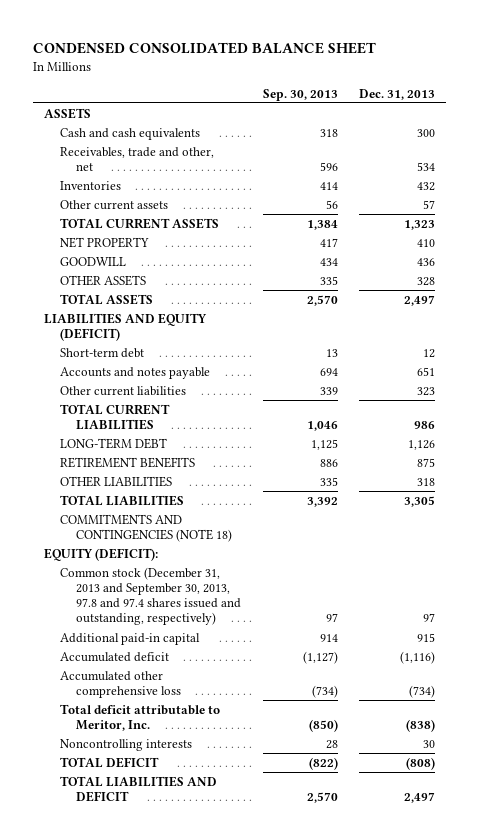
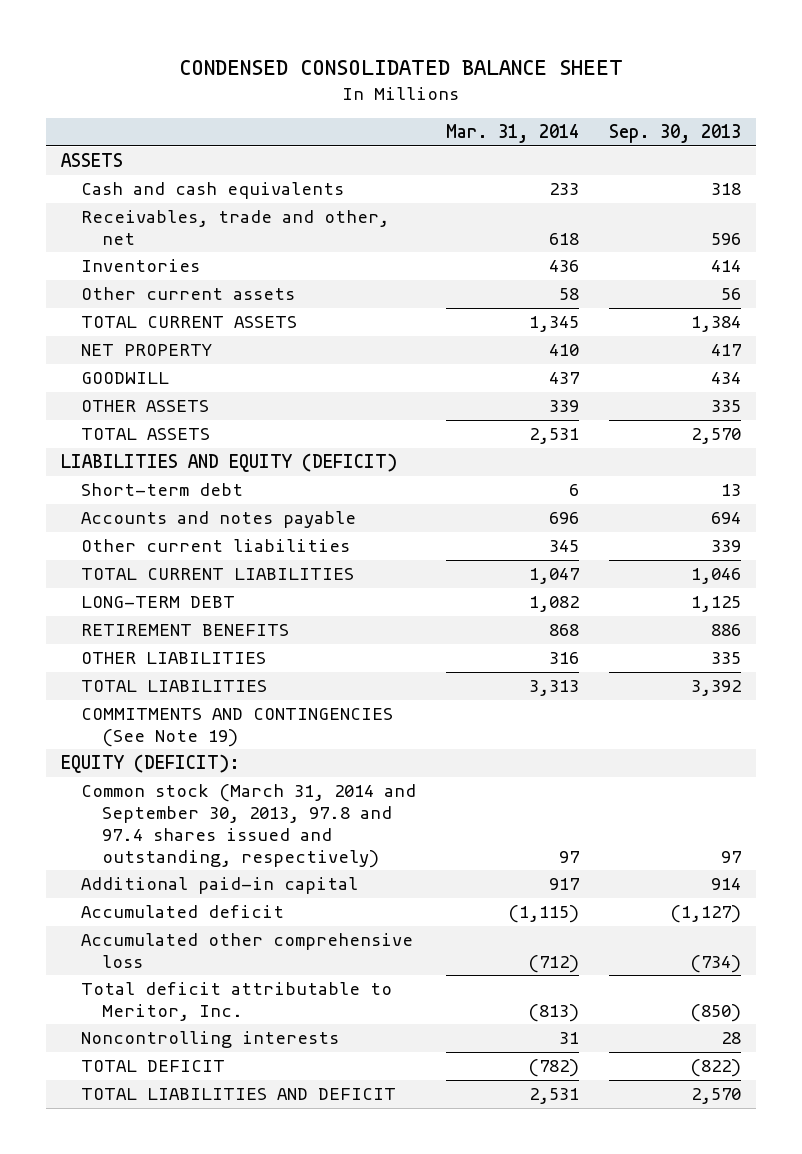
[359,88,436,100] Dec. 31, 2013 -> none
none -> [446,124,580,144] Mar. 31, 2014
[59,513,233,542] COMMITMENTS AND CONTINGENCIES (NOTE 18) -> [81,708,394,748] COMMITMENTS AND CONTINGENCIES (See Note 19)
[59,566,242,626] Common stock (December 31, 2013 and September 30, 2013, 97.8 and 97.4 shares issued and outstanding, respectively) -> [81,784,417,868] Common stock (March 31, 2014 and September 30, 2013, 97.8 and 97.4 shares issued and outstanding, respectively)

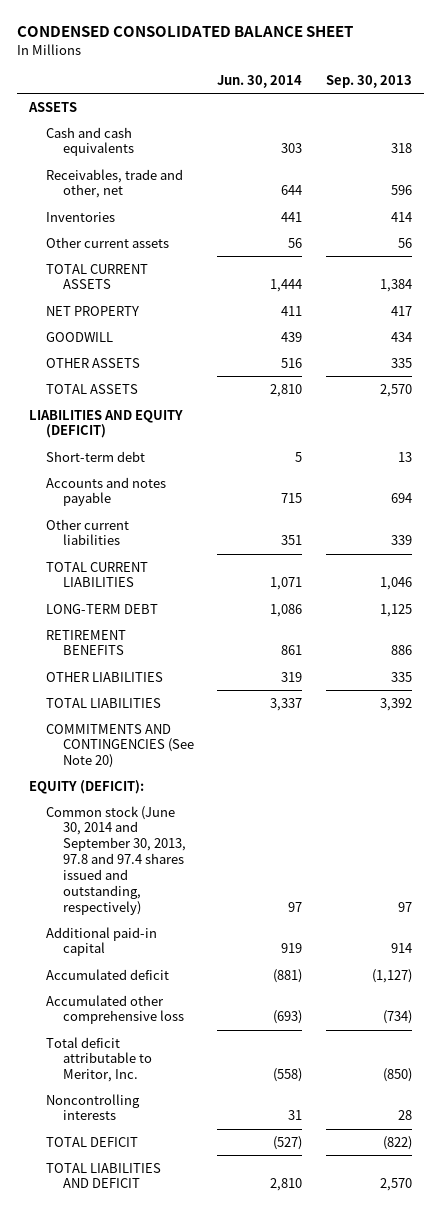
[446,124,580,144] Mar. 31, 2014 -> none
none -> [217,75,303,89] Jun. 30, 2014
[81,708,394,748] COMMITMENTS AND CONTINGENCIES (See Note 19) -> [45,723,194,769] COMMITMENTS AND CONTINGENCIES (See Note 20)
[81,784,417,868] Common stock (March 31, 2014 and September 30, 2013, 97.8 and 97.4 shares issued and outstanding, respectively) -> [45,805,186,915] Common stock (June 30, 2014 and September 30, 2013, 97.8 and 97.4 shares issued and outstanding, respectively)

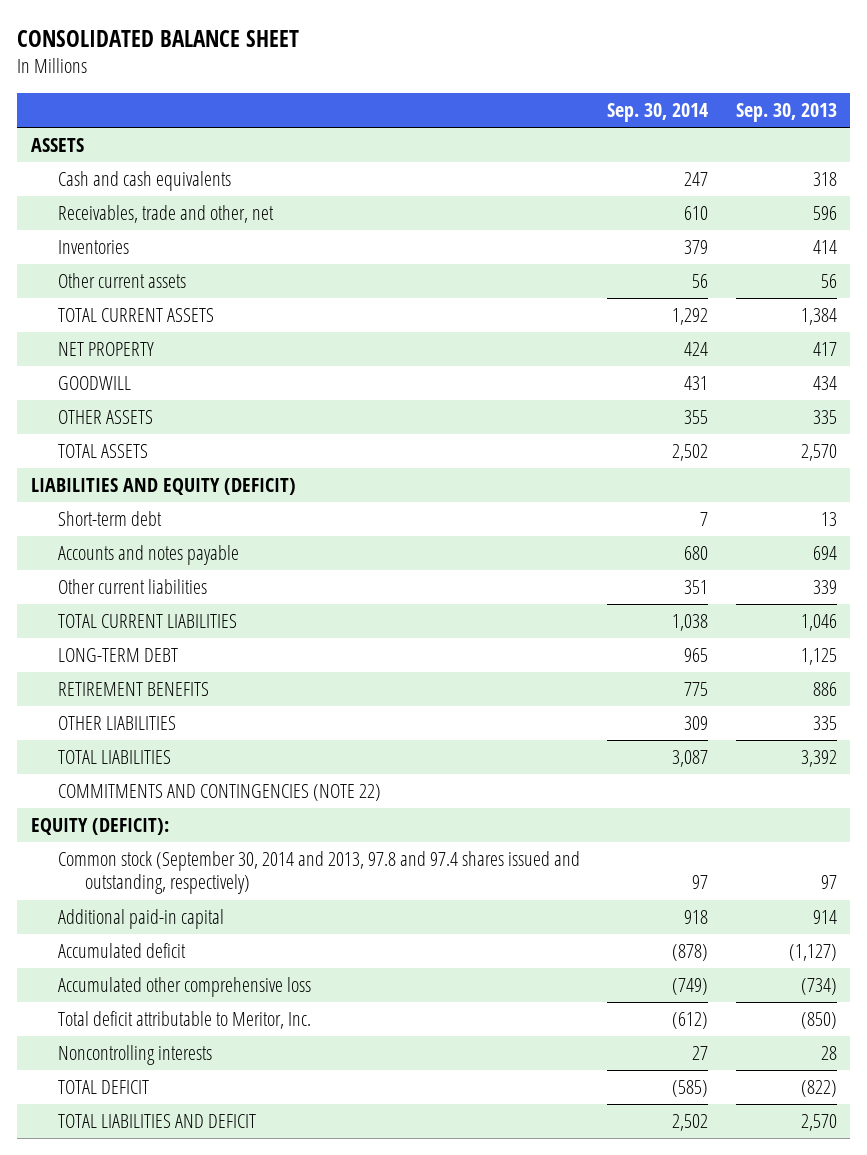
[16,26,353,38] CONDENSED CONSOLIDATED BALANCE SHEET -> [16,30,299,48] CONSOLIDATED BALANCE SHEET
[217,75,303,89] Jun. 30, 2014 -> none
none -> [607,102,709,122] Sep. 30, 2014
[45,723,194,769] COMMITMENTS AND CONTINGENCIES (See Note 20) -> [57,784,381,802] COMMITMENTS AND CONTINGENCIES (NOTE 22)
[45,805,186,915] Common stock (June 30, 2014 and September 30, 2013, 97.8 and 97.4 shares issued and outstanding, respectively) -> [57,851,580,895] Common stock (September 30, 2014 and 2013, 97.8 and 97.4 shares issued and outstanding, respectively)

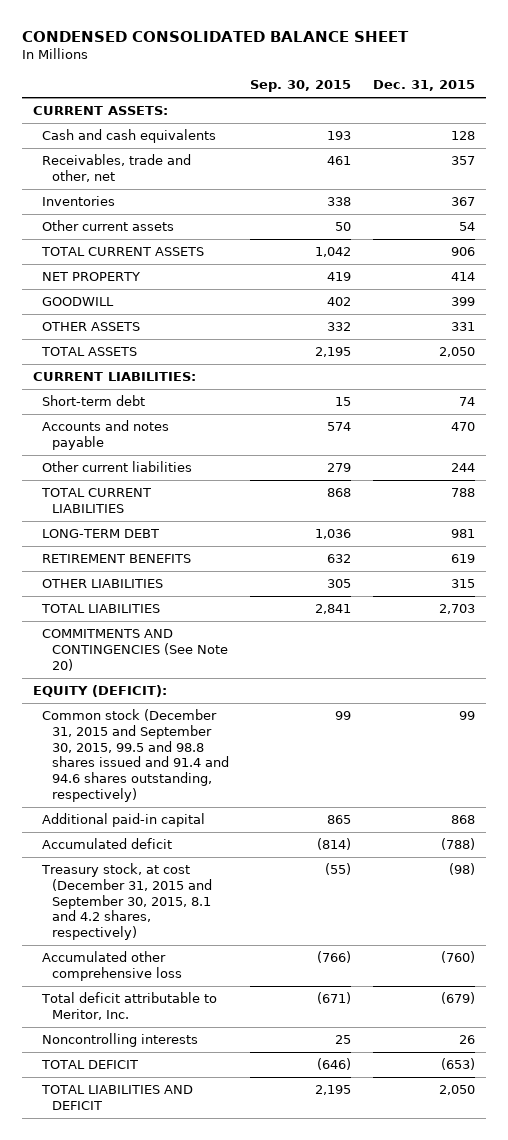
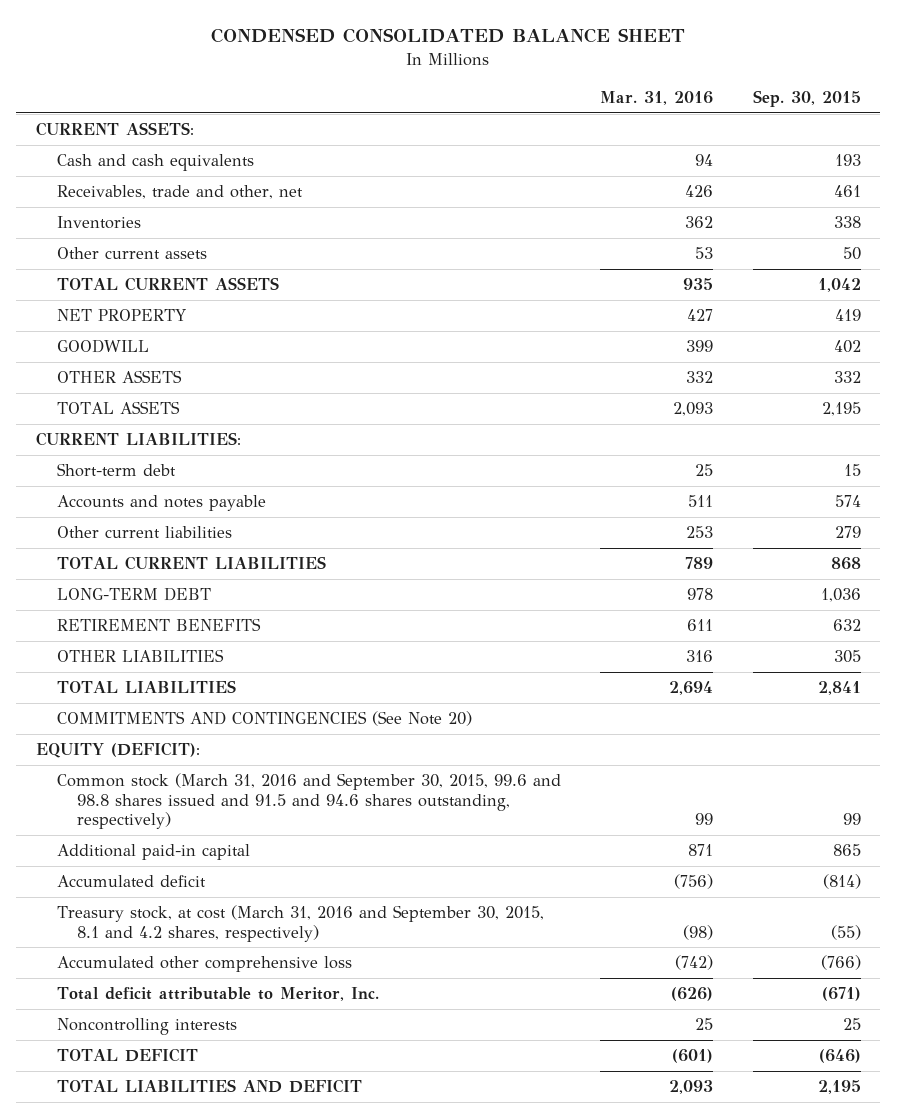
[373,80,476,92] Dec. 31, 2015 -> none
none -> [600,90,714,105] Mar. 31, 2016
[42,709,229,802] Common stock (December 31, 2015 and September 30, 2015, 99.5 and 98.8 shares issued and 91.4 and 94.6 shares outstanding, respectively) -> [56,773,561,829] Common stock (March 31, 2016 and September 30, 2015, 99.6 and 98.8 shares issued and 91.5 and 94.6 shares outstanding, respectively)
[41,863,212,941] Treasury stock, at cost (December 31, 2015 and September 30, 2015, 8.1 and 4.2 shares, respectively) -> [56,905,544,942] Treasury stock, at cost (March 31, 2016 and September 30, 2015, 8.1 and 4.2 shares, respectively)

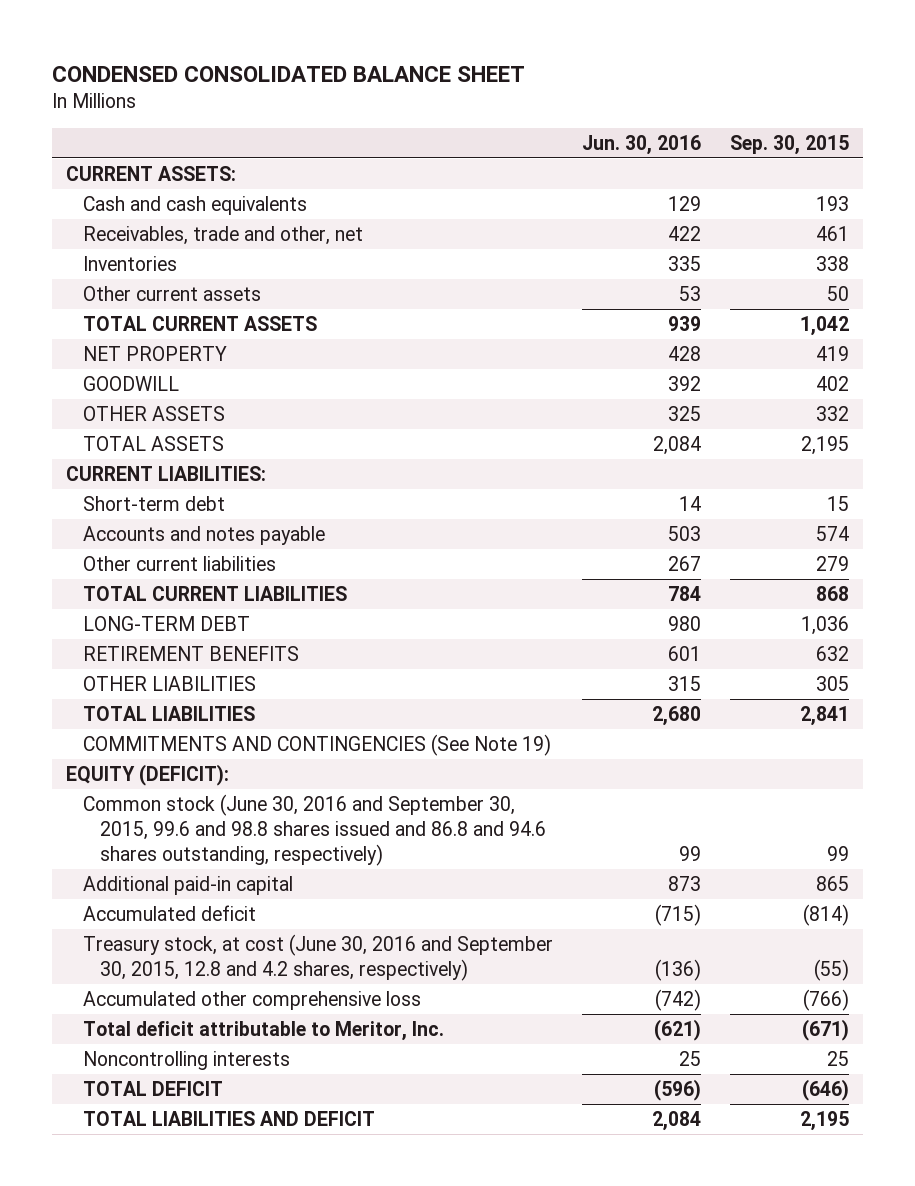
[600,90,714,105] Mar. 31, 2016 -> none
none -> [582,134,702,155] Jun. 30, 2016
[56,711,472,727] COMMITMENTS AND CONTINGENCIES (See Note 20) -> [83,733,552,756] COMMITMENTS AND CONTINGENCIES (See Note 19)
[56,773,561,829] Common stock (March 31, 2016 and September 30, 2015, 99.6 and 98.8 shares issued and 91.5 and 94.6 shares outstanding, respectively) -> [83,793,547,866] Common stock (June 30, 2016 and September 30, 2015, 99.6 and 98.8 shares issued and 86.8 and 94.6 shares outstanding, respectively)
[56,905,544,942] Treasury stock, at cost (March 31, 2016 and September 30, 2015, 8.1 and 4.2 shares, respectively) -> [83,933,554,981] Treasury stock, at cost (June 30, 2016 and September 30, 2015, 12.8 and 4.2 shares, respectively)

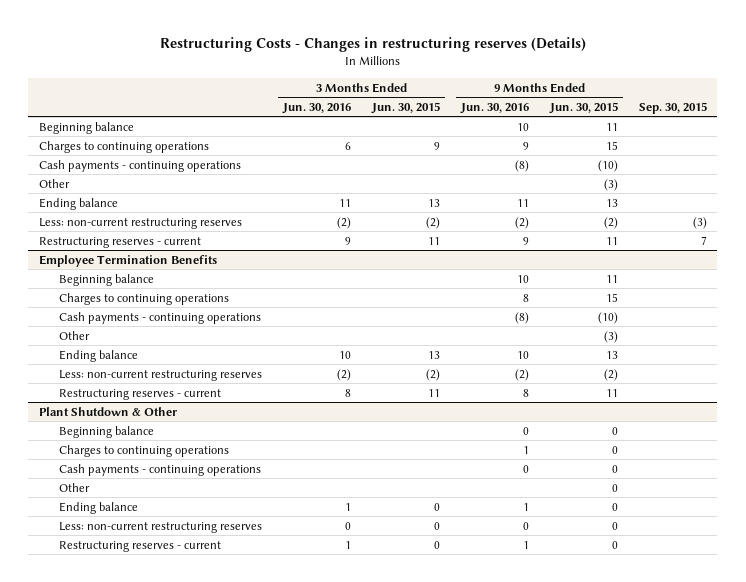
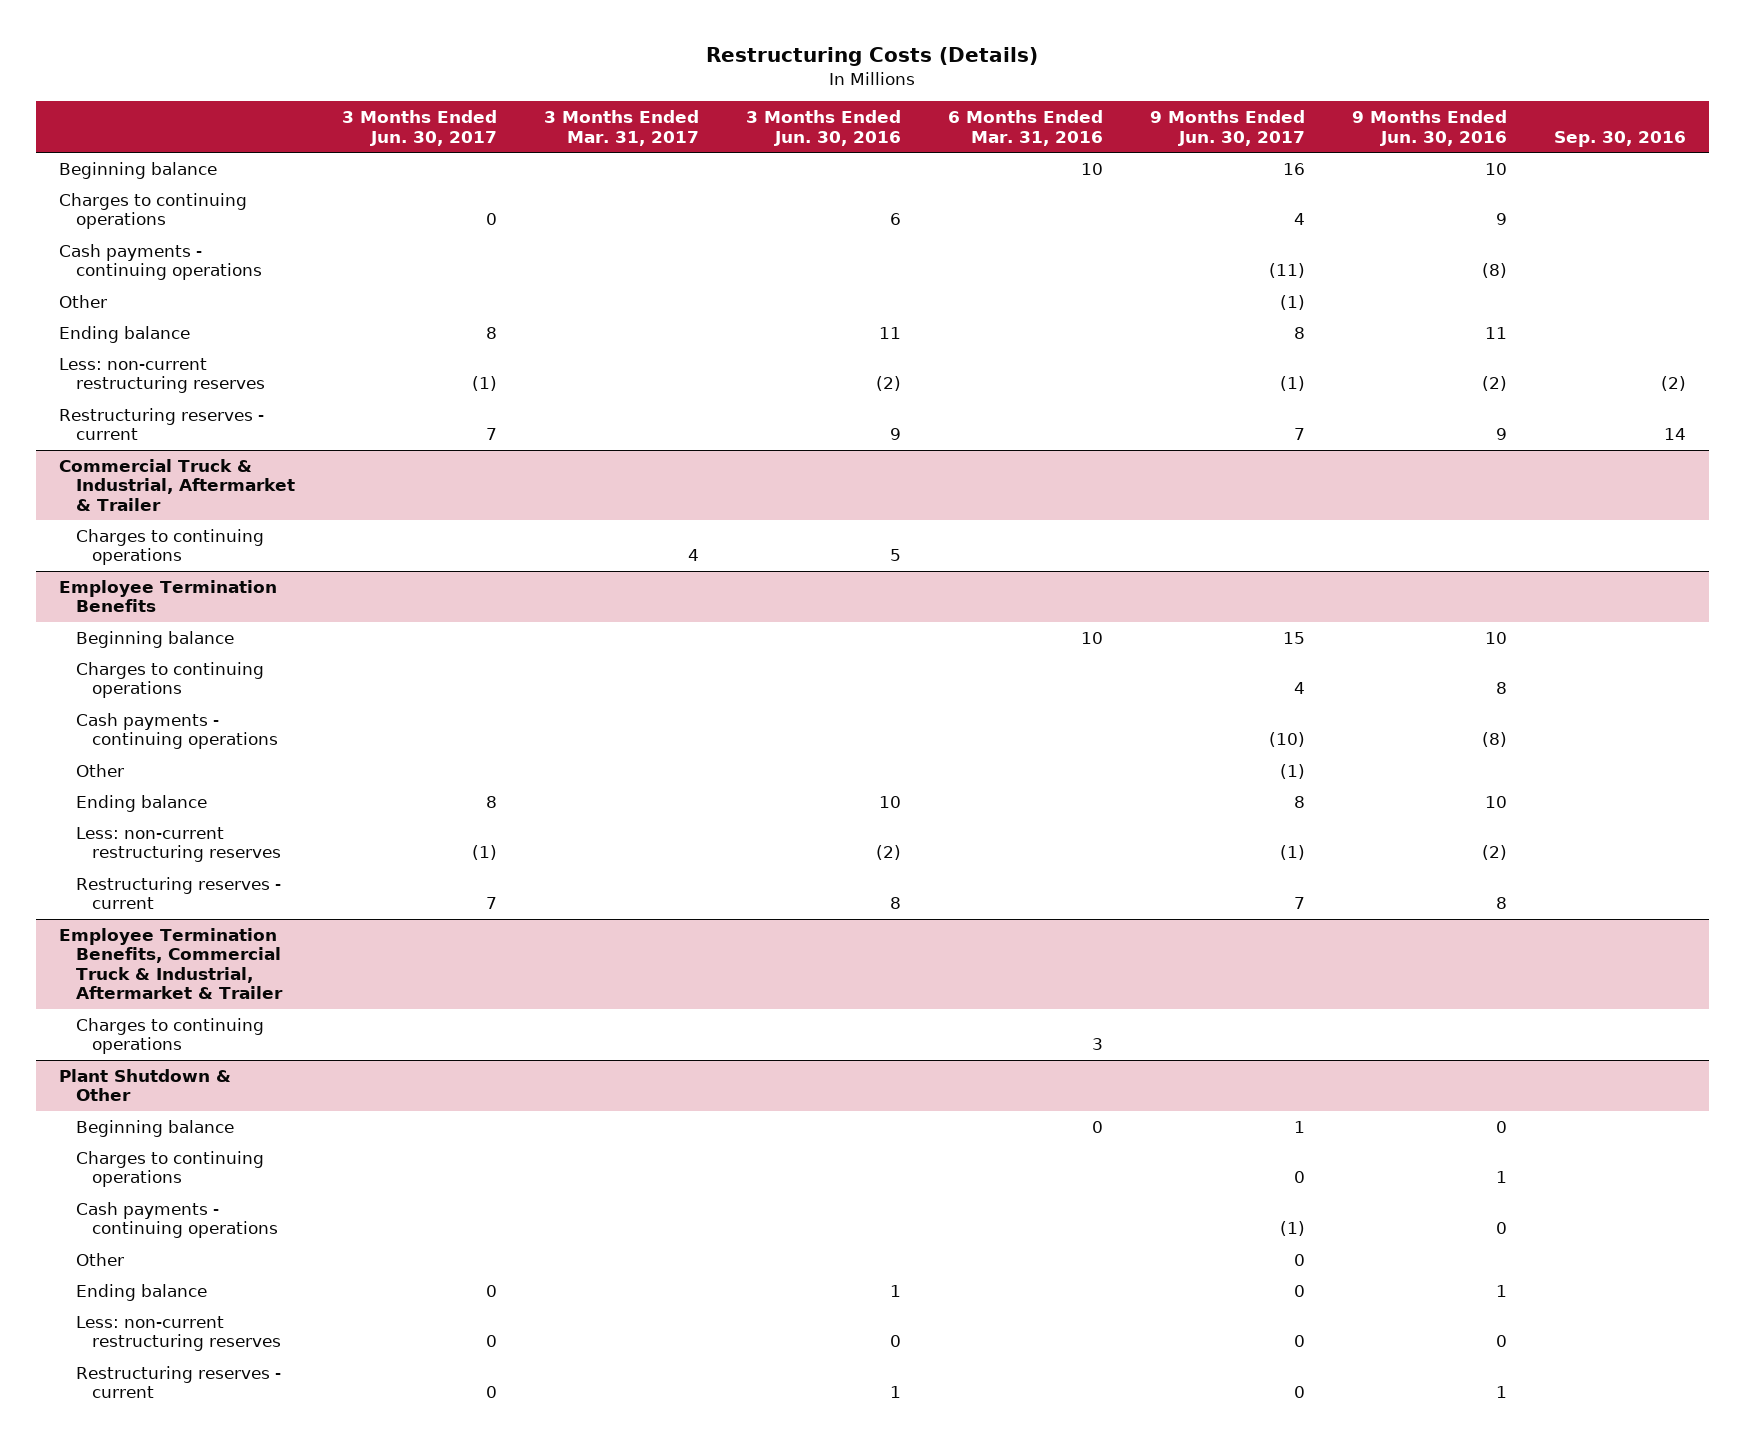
[159,37,586,53] Restructuring Costs - Changes in restructuring reserves (Details) -> [706,46,1039,66] Restructuring Costs (Details)
[371,101,441,114] Jun. 30, 2015 -> none
[549,101,619,114] Jun. 30, 2015 -> none
[638,101,707,114] Sep. 30, 2015 -> none
none -> [341,110,497,146] 3 Months Ended Jun. 30, 2017
none -> [543,110,699,146] 3 Months Ended Mar. 31, 2017
none -> [947,110,1103,146] 6 Months Ended Mar. 31, 2016
none -> [1149,110,1305,146] 9 Months Ended Jun. 30, 2017
none -> [1553,130,1686,147] Sep. 30, 2016
none -> [59,458,295,511] Commercial Truck & Industrial, Aftermarket & Trailer
none -> [75,528,264,566] Charges to continuing operations
none -> [59,927,283,1000] Employee Termination Benefits, Commercial Truck & Industrial, Aftermarket & Trailer
none -> [75,1017,264,1055] Charges to continuing operations

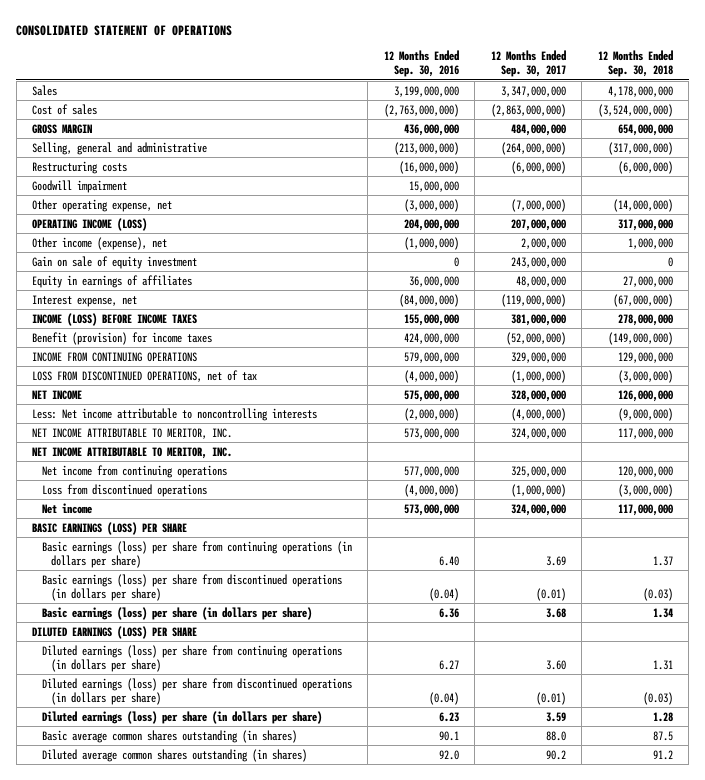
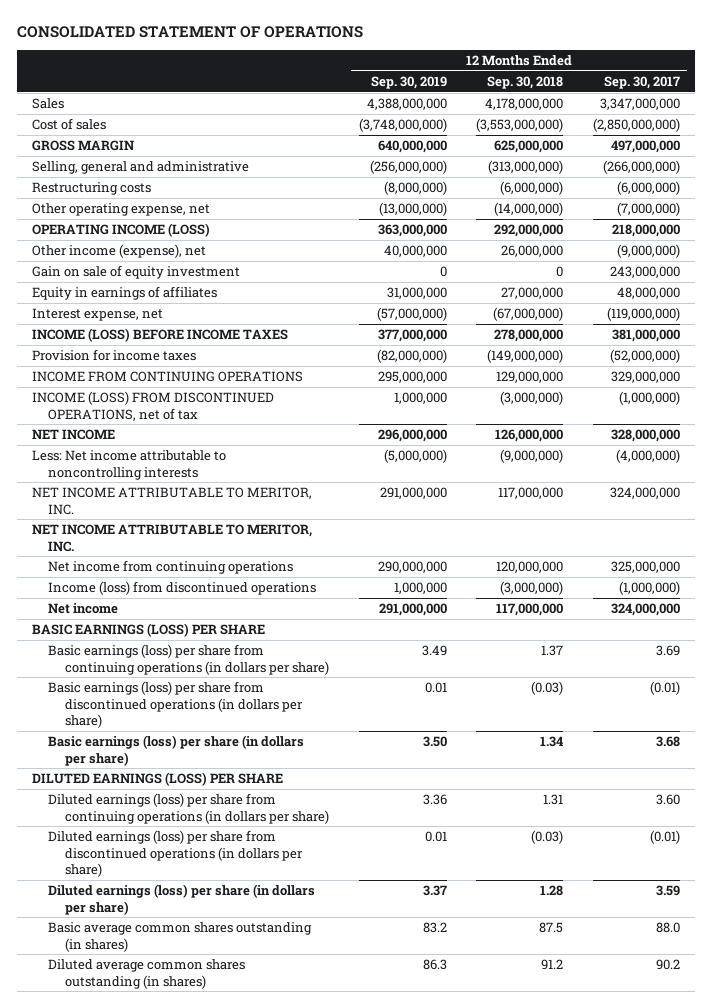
[383,50,459,78] 12 Months Ended Sep. 30, 2016 -> none
none -> [370,75,447,89] Sep. 30, 2019
[490,103,566,117] (2,863,000,000) -> [592,118,680,133] (2,850,000,000)
[597,103,673,117] (3,524,000,000) -> [476,118,564,133] (3,553,000,000)
[510,123,566,136] 484,000,000 -> [610,140,680,154] 497,000,000
[617,123,673,136] 654,000,000 -> [494,140,564,154] 625,000,000
[500,141,566,155] (264,000,000) -> [602,160,680,175] (266,000,000)
[607,141,673,155] (317,000,000) -> [488,160,564,175] (313,000,000)
[32,179,128,193] Goodwill impairment -> none
[510,218,566,231] 207,000,000 -> [611,224,680,238] 218,000,000
[617,218,673,231] 317,000,000 -> [494,224,564,238] 292,000,000
[520,237,566,249] 2,000,000 -> [616,244,680,259] (9,000,000)
[627,237,673,249] 1,000,000 -> [501,245,564,258] 26,000,000
[32,331,213,345] Benefit (provision) for income taxes -> [31,349,196,362] Provision for income taxes
[32,369,258,382] LOSS FROM DISCONTINUED OPERATIONS, net of tax -> [31,391,274,421] INCOME (LOSS) FROM DISCONTINUED OPERATIONS, net of tax
[41,483,207,497] Loss from discontinued operations -> [48,581,317,596] Income (loss) from discontinued operations

